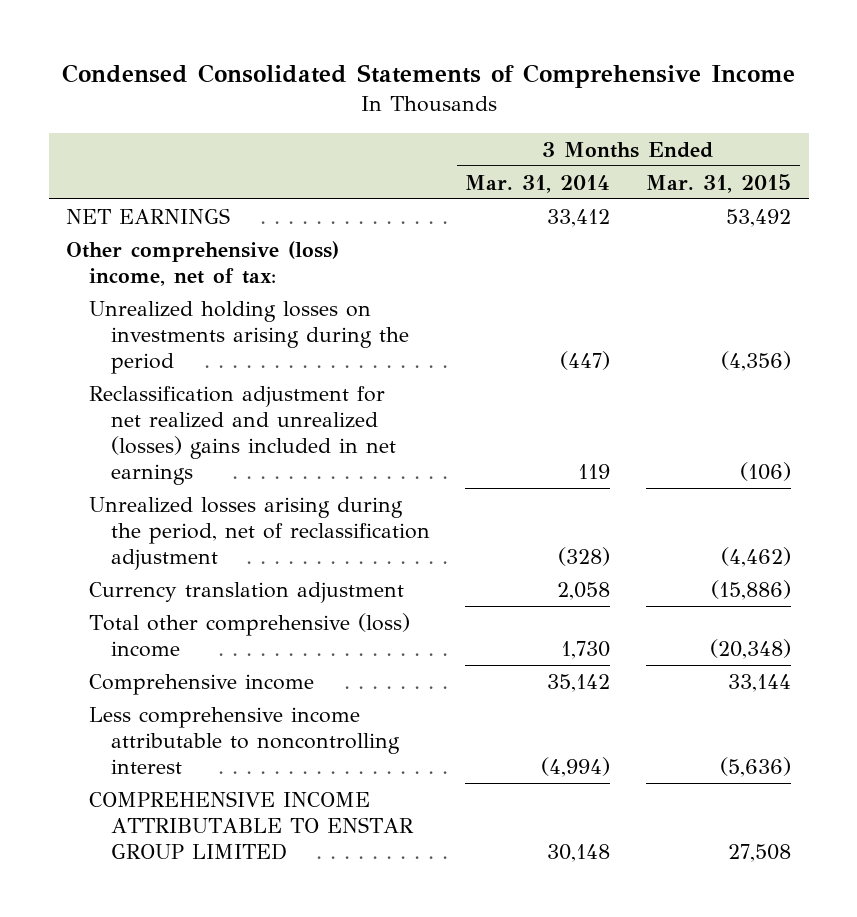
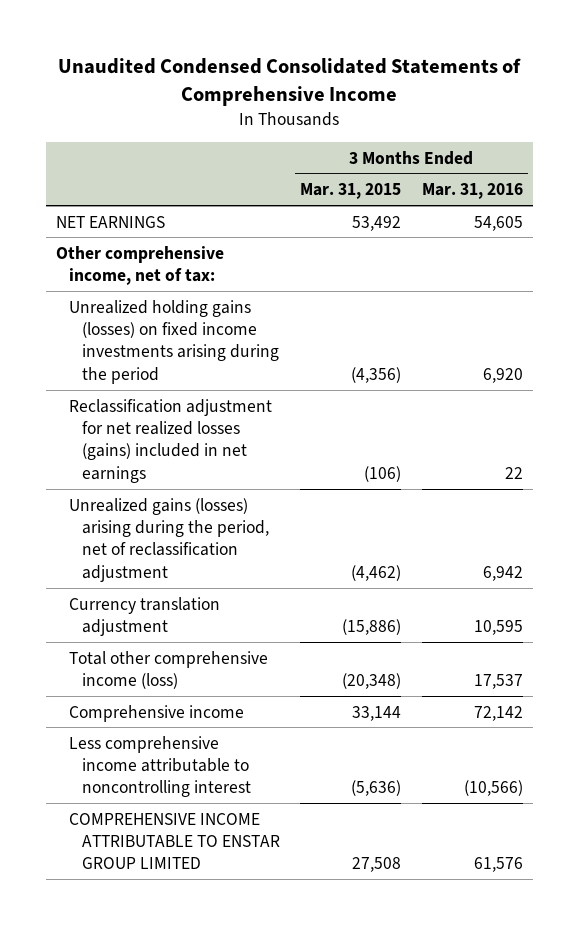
[61,64,795,89] Condensed Consolidated Statements of Comprehensive Income -> [58,58,522,106] Unaudited Condensed Consolidated Statements of Comprehensive Income
[465,174,611,193] Mar. 31, 2014 -> none
none -> [421,183,523,200] Mar. 31, 2016
[66,240,340,286] Other comprehensive (loss) income, net of tax: -> [56,245,225,285] Other comprehensive income, net of tax:
[88,300,409,374] Unrealized holding losses on investments arising during the period -> [69,299,279,384] Unrealized holding gains (losses) on fixed income investments arising during the period
[88,385,396,485] Reclassification adjustment for net realized and unrealized (losses) gains included in net earnings -> [69,398,273,483] Reclassification adjustment for net realized losses (gains) included in net earnings
[88,496,430,570] Unrealized losses arising during the period, net of reclassification adjustment -> [69,497,269,582] Unrealized gains (losses) arising during the period, net of reclassification adjustment
[88,612,410,657] Total other comprehensive (loss) income -> [69,650,269,689] Total other comprehensive income (loss)

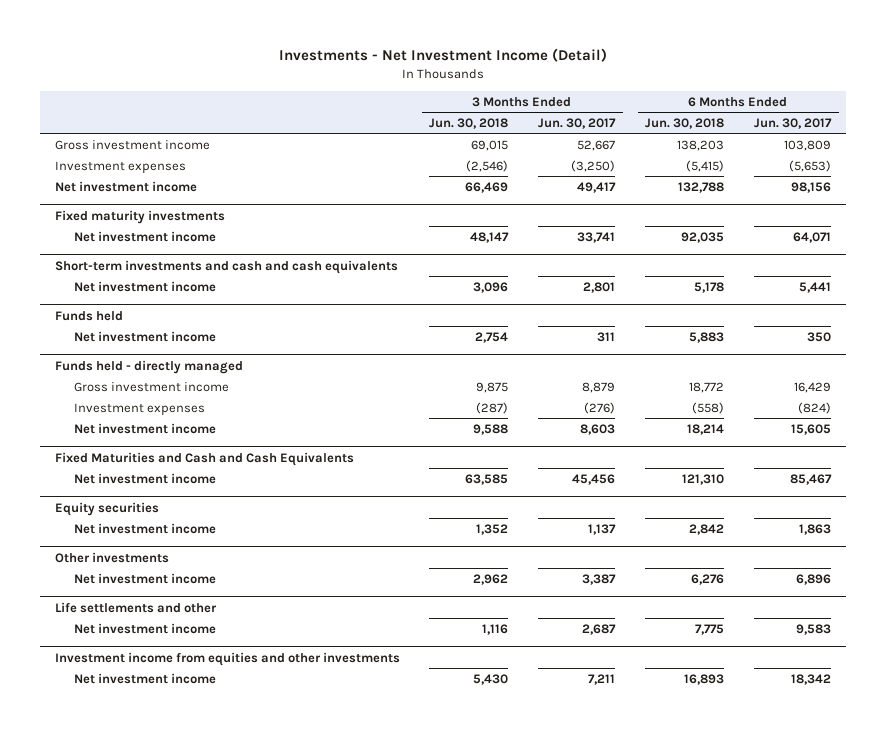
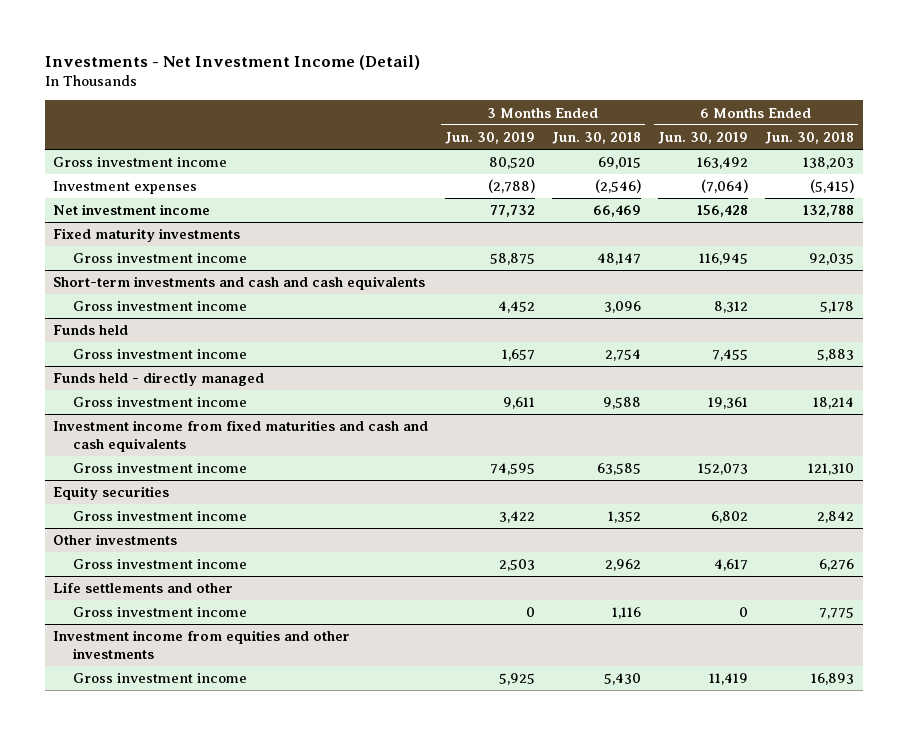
[538,117,617,129] Jun. 30, 2017 -> none
[754,117,833,129] Jun. 30, 2017 -> none
none -> [445,132,536,145] Jun. 30, 2019
none -> [658,132,749,145] Jun. 30, 2019
[74,230,217,242] Net investment income -> [72,253,247,264] Gross investment income
[74,280,217,292] Net investment income -> [72,301,247,312] Gross investment income
[74,330,217,342] Net investment income -> [72,349,247,360] Gross investment income
[74,402,206,416] Investment expenses -> none
[74,422,217,434] Net investment income -> none
[476,381,509,393] 9,875 -> [603,397,642,410] 9,588
[689,381,725,393] 18,772 -> [813,397,855,410] 18,214
[54,451,354,466] Fixed Maturities and Cash and Cash Equivalents -> [53,420,429,452] Investment income from fixed maturities and cash and cash equivalents
[74,472,217,484] Net investment income -> [72,463,247,474] Gross investment income
[74,522,217,534] Net investment income -> [72,511,247,522] Gross investment income
[74,572,217,584] Net investment income -> [72,559,247,570] Gross investment income
[74,622,217,634] Net investment income -> [72,607,247,618] Gross investment income
[74,672,217,684] Net investment income -> [72,673,247,684] Gross investment income

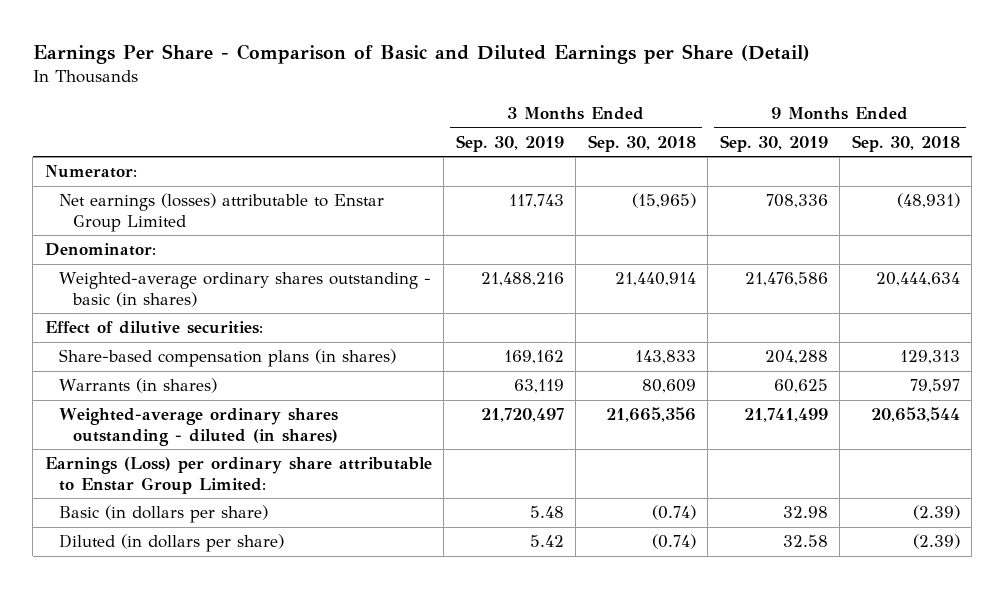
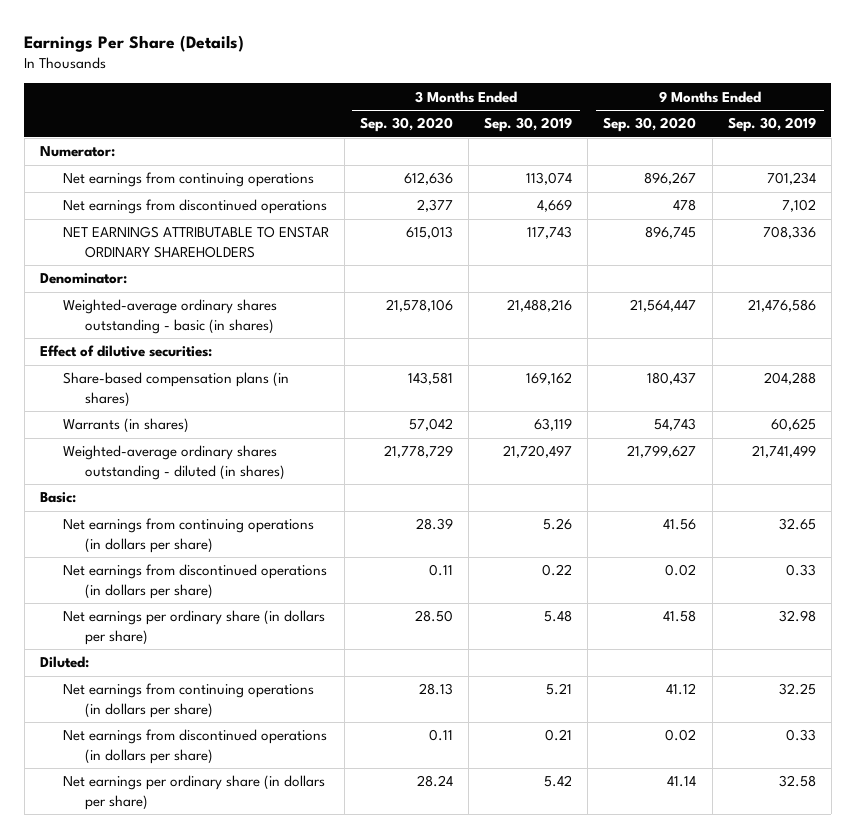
[32,43,810,64] Earnings Per Share - Comparison of Basic and Diluted Earnings per Share (Detail) -> [24,34,245,52] Earnings Per Share (Details)
[587,134,696,152] Sep. 30, 2018 -> none
[851,134,960,152] Sep. 30, 2018 -> none
none -> [359,117,453,133] Sep. 30, 2020
none -> [603,117,697,133] Sep. 30, 2020
none -> [62,172,314,188] Net earnings from continuing operations
none -> [62,199,327,215] Net earnings from discontinued operations
[59,193,385,232] Net earnings (losses) attributable to Enstar Group Limited -> [62,226,329,258] NET EARNINGS ATTRIBUTABLE TO ENSTAR ORDINARY SHAREHOLDERS
[44,457,432,494] Earnings (Loss) per ordinary share attributable to Enstar Group Limited: -> [39,492,76,504] Basic:
none -> [62,518,314,553] Net earnings from continuing operations (in dollars per share)
none -> [62,564,327,599] Net earnings from discontinued operations (in dollars per share)
[59,505,269,524] Basic (in dollars per share) -> [62,610,325,645] Net earnings per ordinary share (in dollars per share)
none -> [39,656,89,669] Diluted:
none -> [62,683,314,718] Net earnings from continuing operations (in dollars per share)
none -> [62,729,327,764] Net earnings from discontinued operations (in dollars per share)
[59,534,285,553] Diluted (in dollars per share) -> [62,775,325,810] Net earnings per ordinary share (in dollars per share)

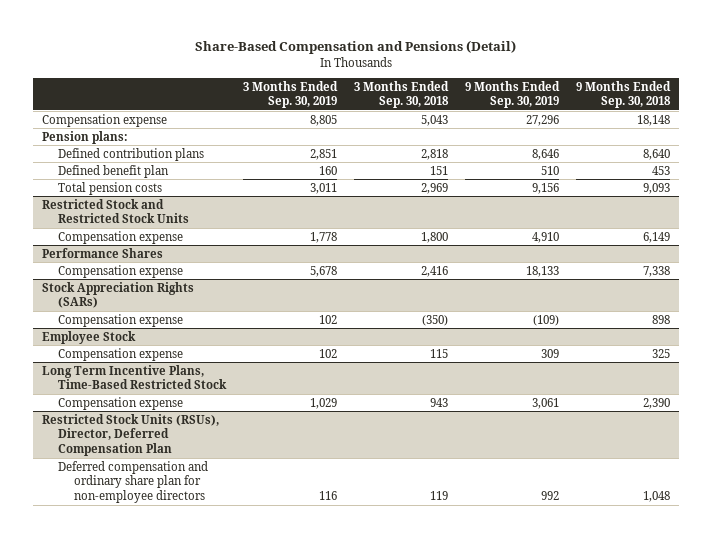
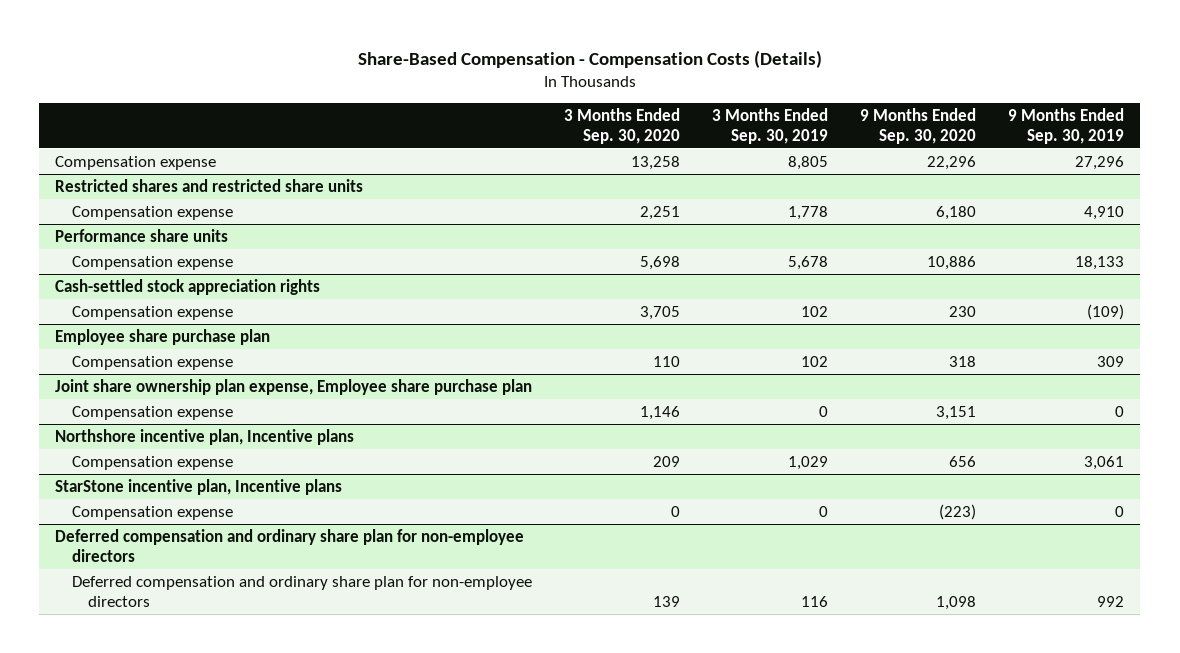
[195,40,517,55] Share-Based Compensation and Pensions (Detail) -> [357,49,822,68] Share-Based Compensation - Compensation Costs (Details)
[354,80,450,109] 3 Months Ended Sep. 30, 2018 -> none
[576,80,672,109] 9 Months Ended Sep. 30, 2018 -> none
none -> [564,107,681,144] 3 Months Ended Sep. 30, 2020
none -> [860,107,977,144] 9 Months Ended Sep. 30, 2020
[41,130,128,144] Pension plans: -> none
[57,147,204,161] Defined contribution plans -> none
[57,164,169,178] Defined benefit plan -> none
[57,181,162,195] Total pension costs -> none
[41,198,189,224] Restricted Stock and Restricted Stock Units -> [55,178,364,192] Restricted shares and restricted share units
[41,247,163,258] Performance Shares -> [55,228,229,242] Performance share units
[41,281,194,309] Stock Appreciation Rights (SARs) -> [55,278,321,295] Cash-settled stock appreciation rights
[41,330,136,344] Employee Stock -> [55,328,271,345] Employee share purchase plan
[41,364,227,390] Long Term Incentive Plans, Time-Based Restricted Stock -> none
none -> [55,378,533,395] Joint share ownership plan expense, Employee share purchase plan
none -> [71,405,233,420] Compensation expense
none -> [55,428,355,445] Northshore incentive plan, Incentive plans
[41,413,219,456] Restricted Stock Units (RSUs), Director, Deferred Compensation Plan -> none
none -> [55,478,343,495] StarStone incentive plan, Incentive plans
none -> [71,505,233,520] Compensation expense
none -> [55,528,525,562] Deferred compensation and ordinary share plan for non-employee directors

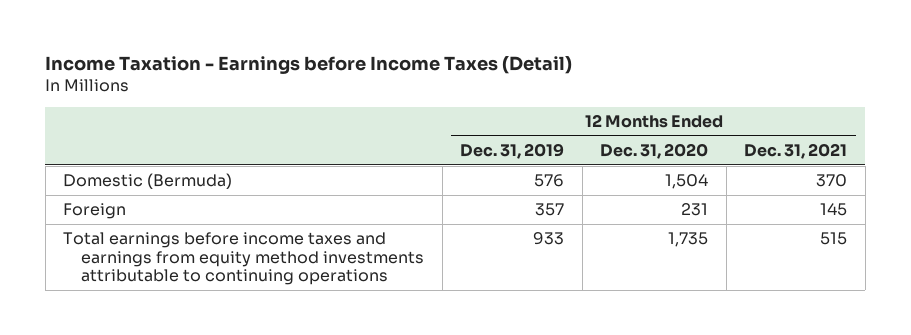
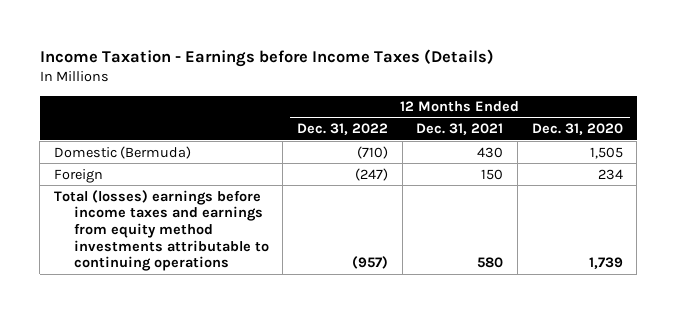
[45,55,573,74] Income Taxation - Earnings before Income Taxes (Detail) -> [39,48,494,67] Income Taxation - Earnings before Income Taxes (Details)
[460,142,565,159] Dec. 31, 2019 -> none
none -> [297,123,389,136] Dec. 31, 2022
[665,174,709,190] 1,504 -> [589,146,623,159] 1,505
[816,174,848,188] 370 -> [477,146,504,158] 430
[681,203,709,217] 231 -> [597,168,623,180] 234
[820,203,848,217] 145 -> [481,168,504,180] 150
[63,232,425,286] Total earnings before income taxes and earnings from equity method investments attributable to continuing operations -> [53,189,269,272] Total (losses) earnings before income taxes and earnings from equity method investments attributable to continuing operations
[668,232,709,248] 1,735 -> [588,257,623,270] 1,739
[820,232,848,246] 515 -> [477,257,504,269] 580

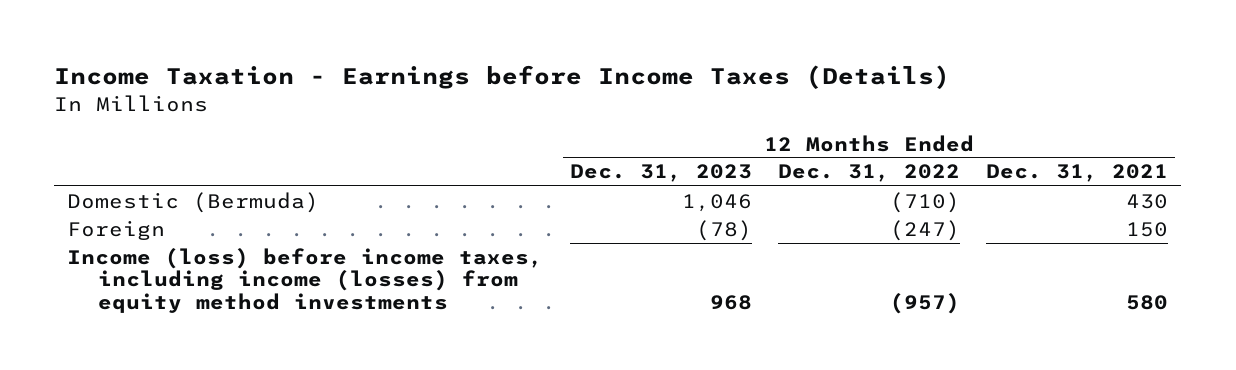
[531,123,623,136] Dec. 31, 2020 -> none
none -> [569,164,752,183] Dec. 31, 2023
[53,189,269,272] Total (losses) earnings before income taxes and earnings from equity method investments attributable to continuing operations -> [67,247,544,314] Income (loss) before income taxes, including income (losses) from equity method investments

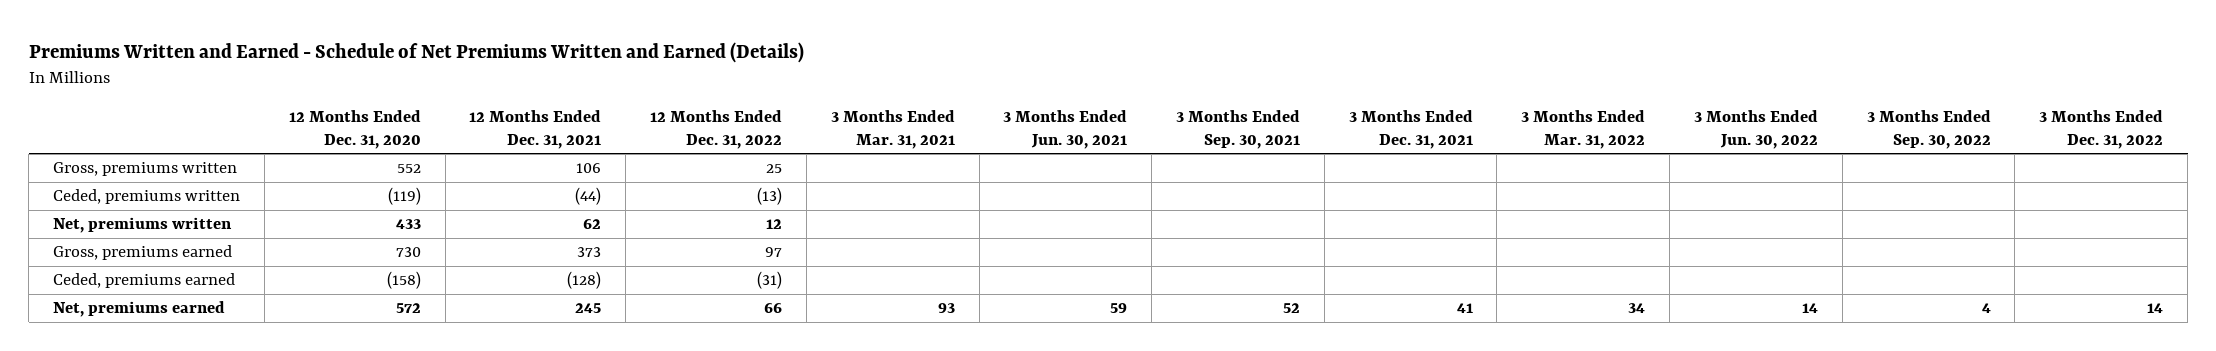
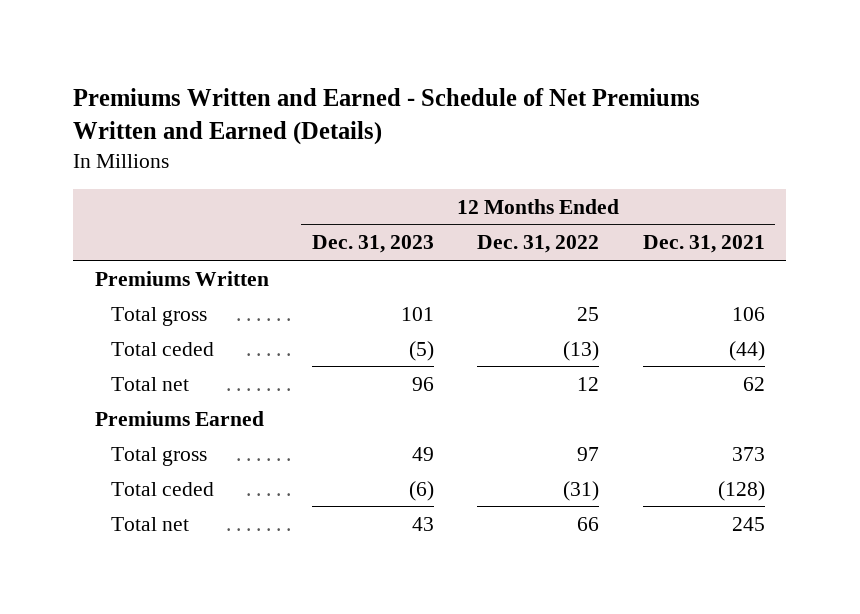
[288,109,421,149] 12 Months Ended Dec. 31, 2020 -> none
[830,109,955,149] 3 Months Ended Mar. 31, 2021 -> none
[1003,109,1128,149] 3 Months Ended Jun. 30, 2021 -> none
[1175,109,1300,149] 3 Months Ended Sep. 30, 2021 -> none
[1348,109,1473,149] 3 Months Ended Dec. 31, 2021 -> none
[1521,109,1646,149] 3 Months Ended Mar. 31, 2022 -> none
[1693,109,1818,149] 3 Months Ended Jun. 30, 2022 -> none
[1866,109,1991,149] 3 Months Ended Sep. 30, 2022 -> none
[2039,109,2164,149] 3 Months Ended Dec. 31, 2022 -> none
none -> [312,235,435,254] Dec. 31, 2023
none -> [94,270,269,286] Premiums Written
[53,162,238,177] Gross, premiums written -> [111,306,208,326] Total gross
[53,189,241,205] Ceded, premiums written -> [111,341,215,356] Total ceded
[53,217,233,234] Net, premiums written -> [111,376,190,391] Total net
none -> [94,410,264,426] Premiums Earned
[53,245,233,261] Gross, premiums earned -> [111,446,208,466] Total gross
[53,273,236,289] Ceded, premiums earned -> [111,481,215,496] Total ceded
[53,301,226,318] Net, premiums earned -> [111,516,190,531] Total net

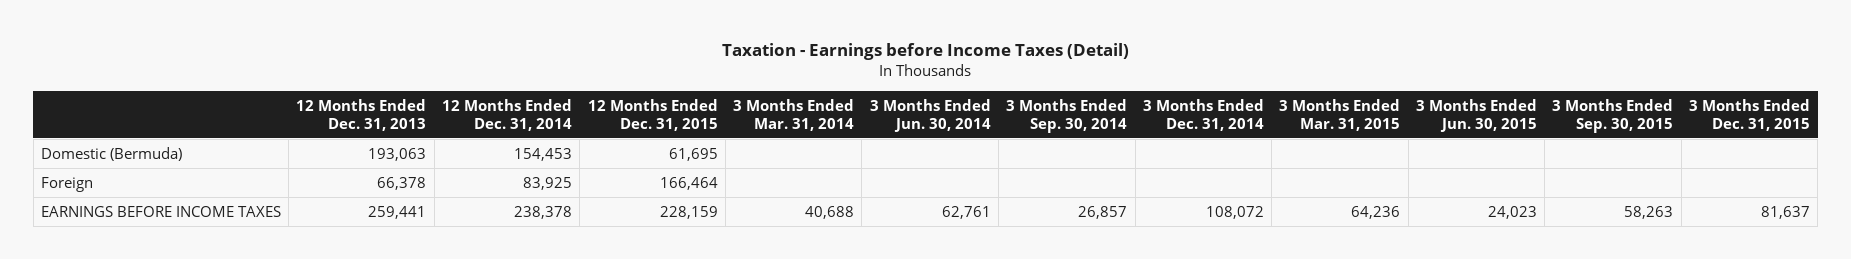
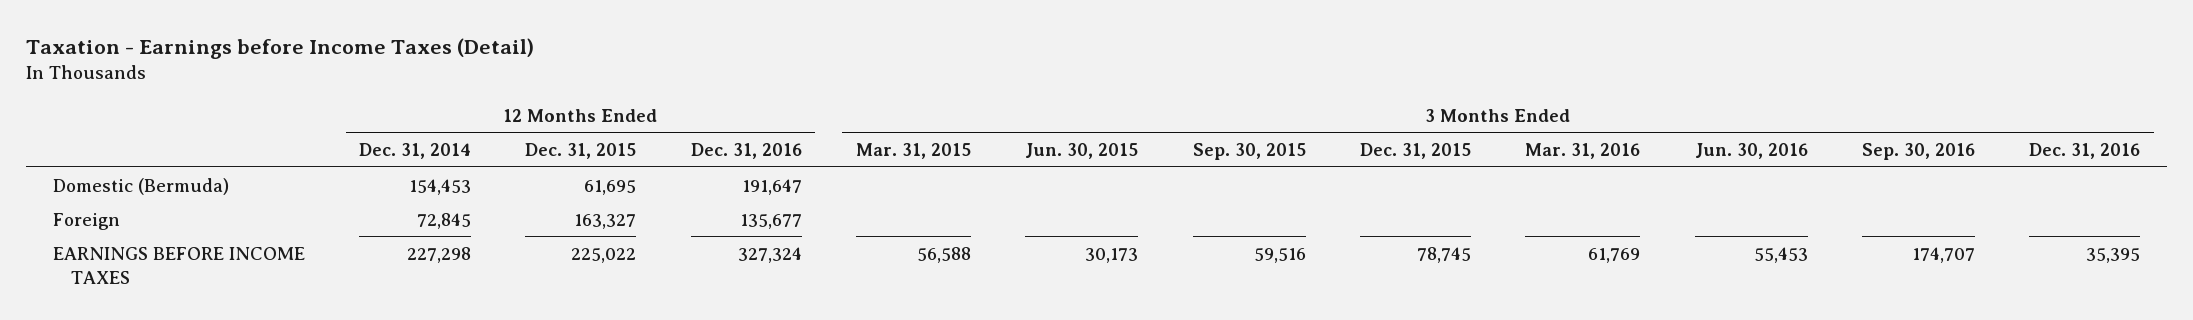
[296,99,427,131] 12 Months Ended Dec. 31, 2013 -> none
[733,99,855,131] 3 Months Ended Mar. 31, 2014 -> none
[869,99,991,132] 3 Months Ended Jun. 30, 2014 -> none
[1006,99,1128,133] 3 Months Ended Sep. 30, 2014 -> none
[1142,99,1264,131] 3 Months Ended Dec. 31, 2014 -> none
none -> [690,143,802,160] Dec. 31, 2016
none -> [1525,143,1641,160] Mar. 31, 2016
none -> [1694,143,1808,160] Jun. 30, 2016
none -> [1861,143,1975,161] Sep. 30, 2016
none -> [2029,143,2141,160] Dec. 31, 2016
[522,176,572,190] 83,925 -> [417,212,472,229] 72,845
[659,176,718,190] 166,464 -> [574,213,637,229] 163,327
[513,205,572,219] 238,378 -> [407,246,472,263] 227,298
[659,205,718,219] 228,159 -> [571,247,637,263] 225,022
[1351,205,1401,219] 64,236 -> [917,246,972,263] 56,588
[1487,205,1537,219] 24,023 -> [1085,247,1139,263] 30,173
[1624,205,1674,219] 58,263 -> [1253,247,1306,263] 59,516
[1761,205,1811,219] 81,637 -> [1416,246,1471,263] 78,745

